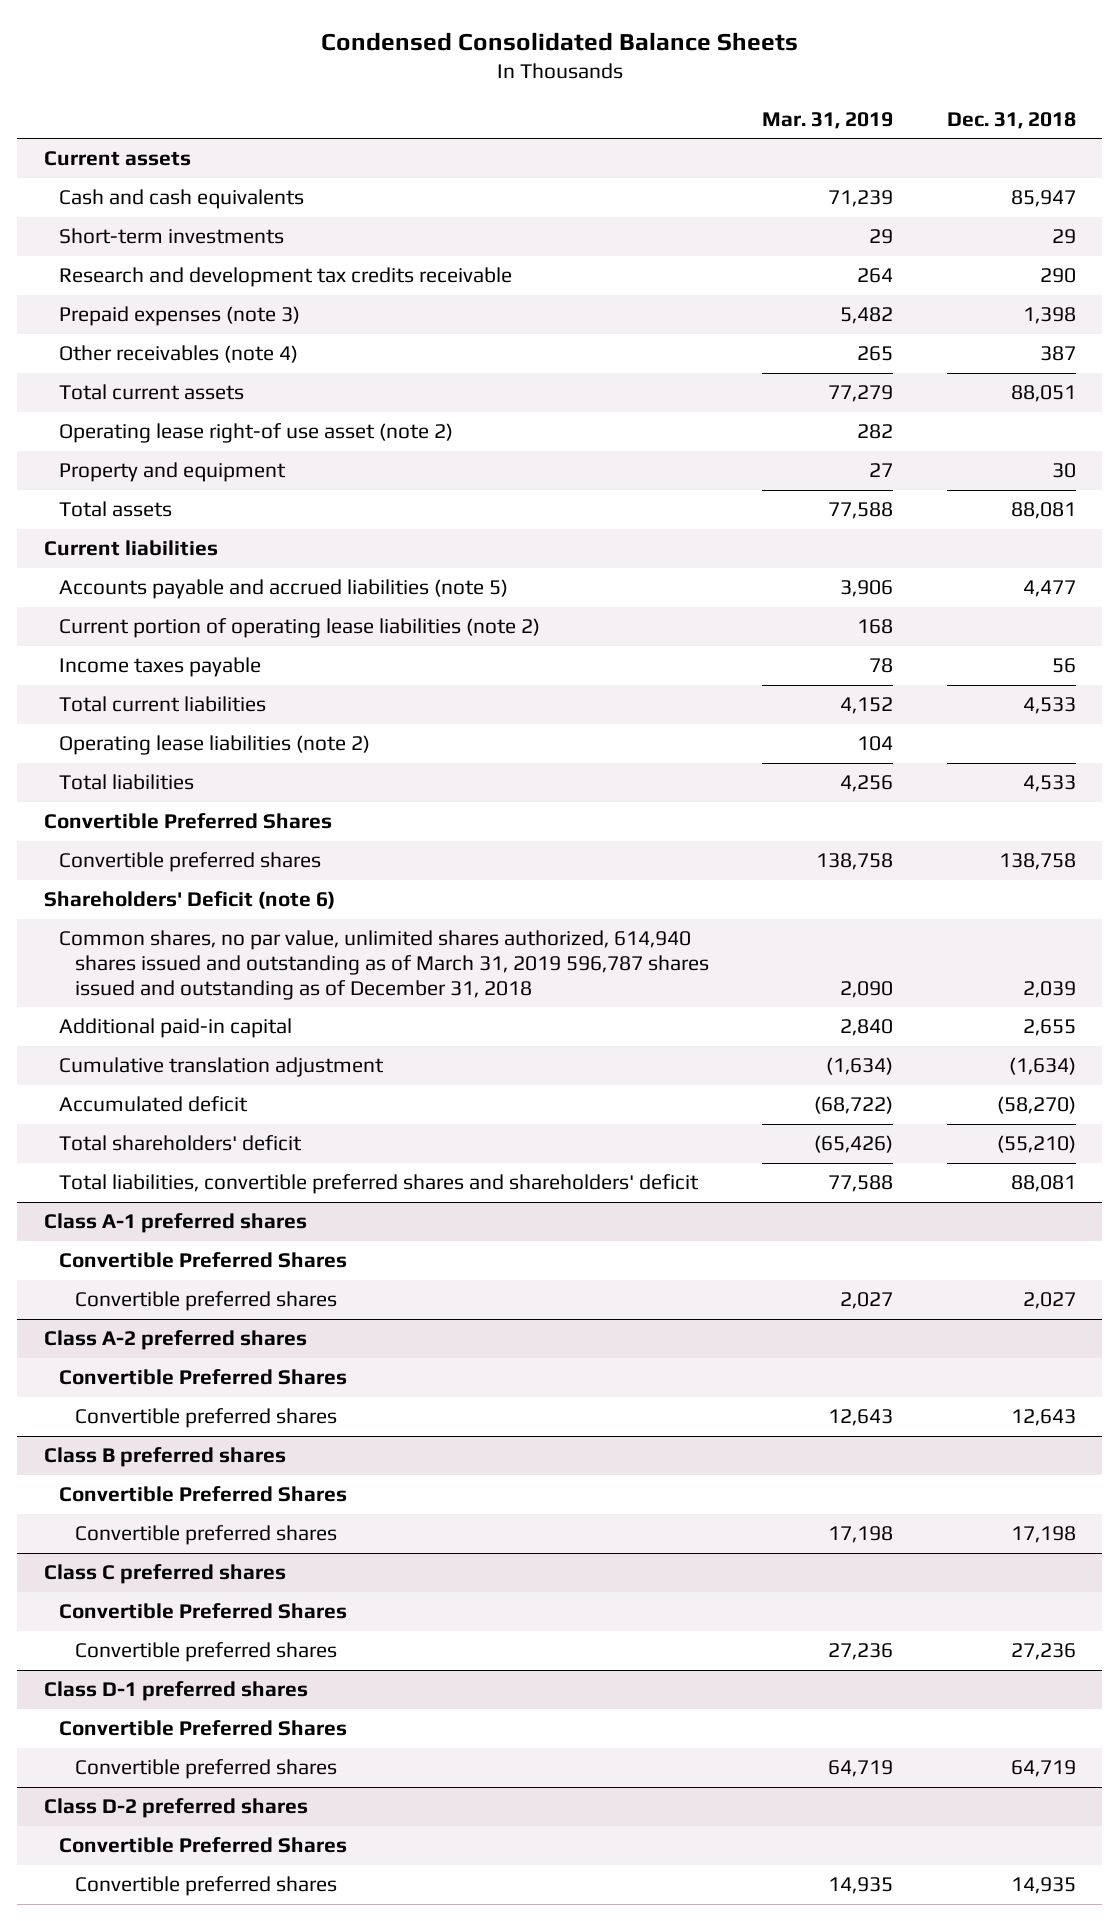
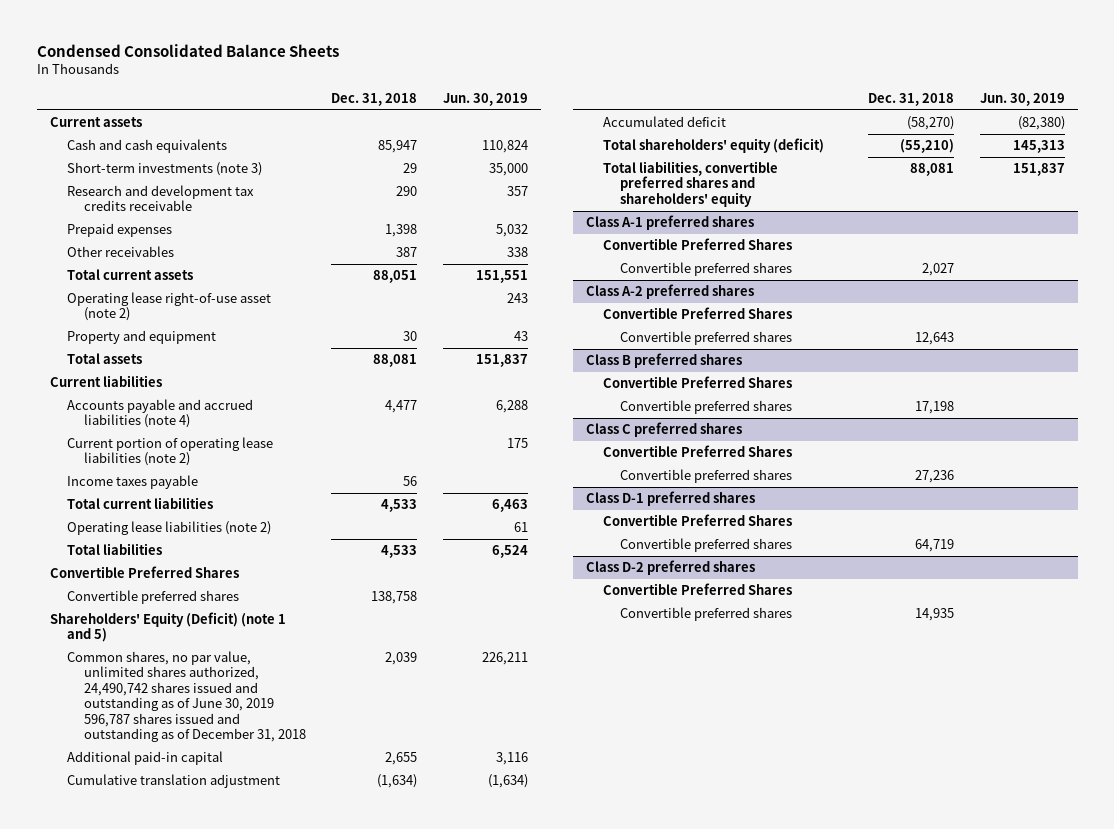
[762,111,894,129] Mar. 31, 2019 -> none
none -> [443,93,529,107] Jun. 30, 2019
[59,228,285,245] Short-term investments -> [66,162,262,177] Short-term investments (note 3)
[59,306,301,327] Prepaid expenses (note 3) -> [66,223,172,238] Prepaid expenses
[59,345,299,364] Other receivables (note 4) -> [66,246,174,258] Other receivables
[59,423,454,444] Operating lease right-of use asset (note 2) -> [66,292,271,322] Operating lease right-of-use asset (note 2)
[59,579,509,600] Accounts payable and accrued liabilities (note 5) -> [66,399,253,429] Accounts payable and accrued liabilities (note 4)
[43,891,335,910] Shareholders' Deficit (note 6) -> [49,612,286,643] Shareholders' Equity (Deficit) (note 1 and 5)
[59,930,709,1000] Common shares, no par value, unlimited shares authorized, 614,940 shares issued and outstanding as of March 31, 2019 596,787 shares issued and outstanding as of December 31, 2018 -> [66,651,306,743] Common shares, no par value, unlimited shares authorized, 24,490,742 shares issued and outstanding as of June 30, 2019 596,787 shares issued and outstanding as of December 31, 2018
[59,1135,303,1152] Total shareholders' deficit -> [603,138,825,154] Total shareholders' equity (deficit)
[59,1174,700,1195] Total liabilities, convertible preferred shares and shareholders' deficit -> [603,161,779,207] Total liabilities, convertible preferred shares and shareholders' equity

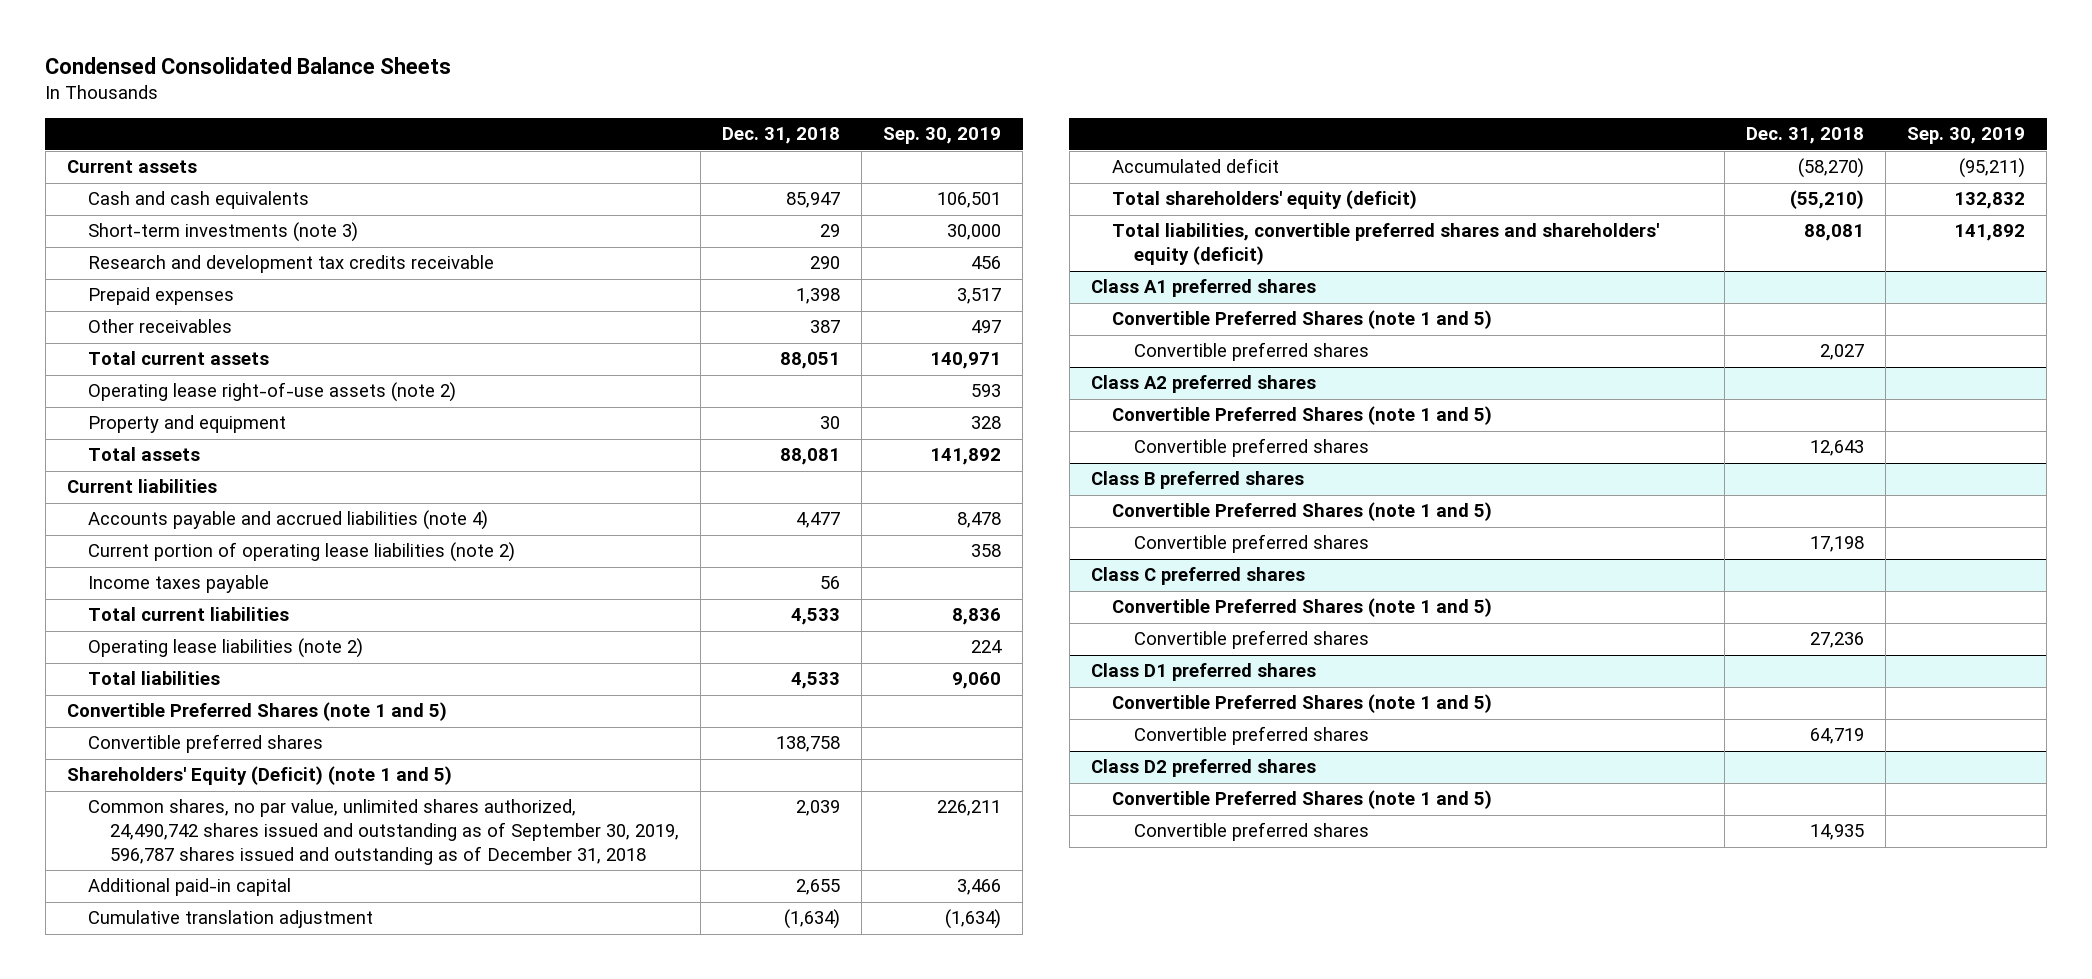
[443,93,529,107] Jun. 30, 2019 -> none
none -> [883,127,1002,145] Sep. 30, 2019
[66,292,271,322] Operating lease right-of-use asset (note 2) -> [88,382,457,403] Operating lease right-of-use assets (note 2)
[49,566,239,579] Convertible Preferred Shares -> [66,702,447,722] Convertible Preferred Shares (note 1 and 5)
[66,651,306,743] Common shares, no par value, unlimited shares authorized, 24,490,742 shares issued and outstanding as of June 30, 2019 596,787 shares issued and outstanding as of December 31, 2018 -> [88,799,680,866] Common shares, no par value, unlimited shares authorized, 24,490,742 shares issued and outstanding as of September 30, 2019, 596,787 shares issued and outstanding as of December 31, 2018
[603,161,779,207] Total liabilities, convertible preferred shares and shareholders' equity -> [1112,223,1660,266] Total liabilities, convertible preferred shares and shareholders' equity (deficit)
[586,215,755,231] Class A-1 preferred shares -> [1090,279,1316,298] Class A1 preferred shares
[603,238,793,251] Convertible Preferred Shares -> [1112,310,1493,330] Convertible Preferred Shares (note 1 and 5)
[586,284,755,300] Class A-2 preferred shares -> [1090,375,1316,394] Class A2 preferred shares
[603,307,793,320] Convertible Preferred Shares -> [1112,406,1493,426] Convertible Preferred Shares (note 1 and 5)
[603,376,793,389] Convertible Preferred Shares -> [1112,502,1493,522] Convertible Preferred Shares (note 1 and 5)
[603,445,793,458] Convertible Preferred Shares -> [1112,598,1493,618] Convertible Preferred Shares (note 1 and 5)
[586,491,756,507] Class D-1 preferred shares -> [1090,663,1316,682] Class D1 preferred shares
[603,514,793,527] Convertible Preferred Shares -> [1112,694,1493,714] Convertible Preferred Shares (note 1 and 5)
[586,560,756,576] Class D-2 preferred shares -> [1090,759,1316,778] Class D2 preferred shares
[603,583,793,596] Convertible Preferred Shares -> [1112,790,1493,810] Convertible Preferred Shares (note 1 and 5)

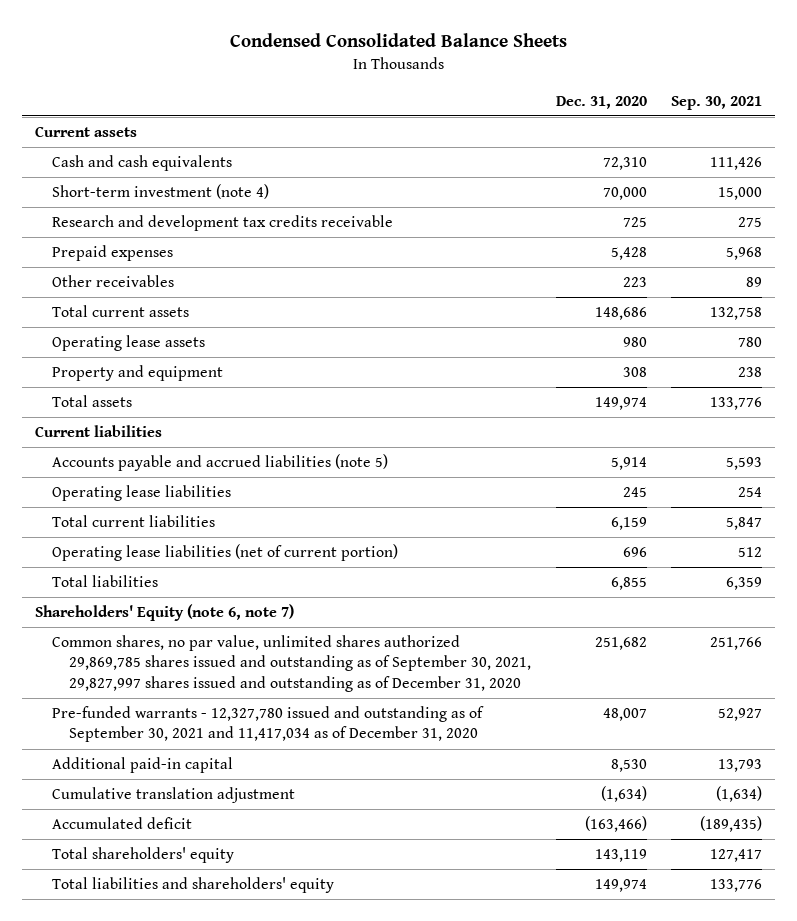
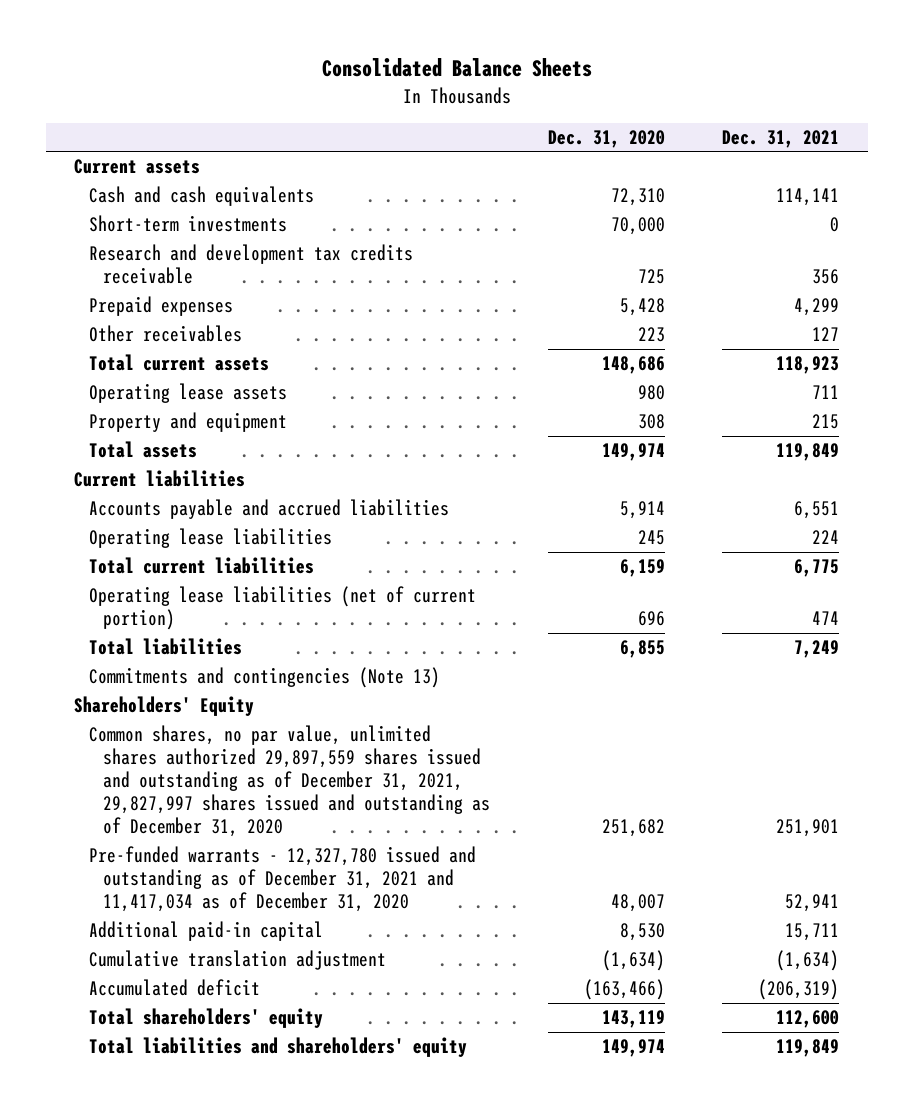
[229,33,567,48] Condensed Consolidated Balance Sheets -> [321,58,592,78] Consolidated Balance Sheets
[671,95,763,110] Sep. 30, 2021 -> none
none -> [722,129,840,148] Dec. 31, 2021
[51,184,269,200] Short-term investment (note 4) -> [88,215,287,233] Short-term investments
[51,454,388,472] Accounts payable and accrued liabilities (note 5) -> [88,499,449,520] Accounts payable and accrued liabilities
none -> [88,667,440,689] Commitments and contingencies (Note 13)
[34,604,294,622] Shareholders' Equity (note 6, note 7) -> [74,696,255,717] Shareholders' Equity
[51,635,531,692] Common shares, no par value, unlimited shares authorized 29,869,785 shares issued and outstanding as of September 30, 2021, 29,827,997 shares issued and outstanding as of December 31, 2020 -> [88,725,491,838] Common shares, no par value, unlimited shares authorized 29,897,559 shares issued and outstanding as of December 31, 2021, 29,827,997 shares issued and outstanding as of December 31, 2020
[51,706,484,743] Pre-funded warrants - 12,327,780 issued and outstanding as of September 30, 2021 and 11,417,034 as of December 31, 2020 -> [88,846,476,913] Pre-funded warrants - 12,327,780 issued and outstanding as of December 31, 2021 and 11,417,034 as of December 31, 2020

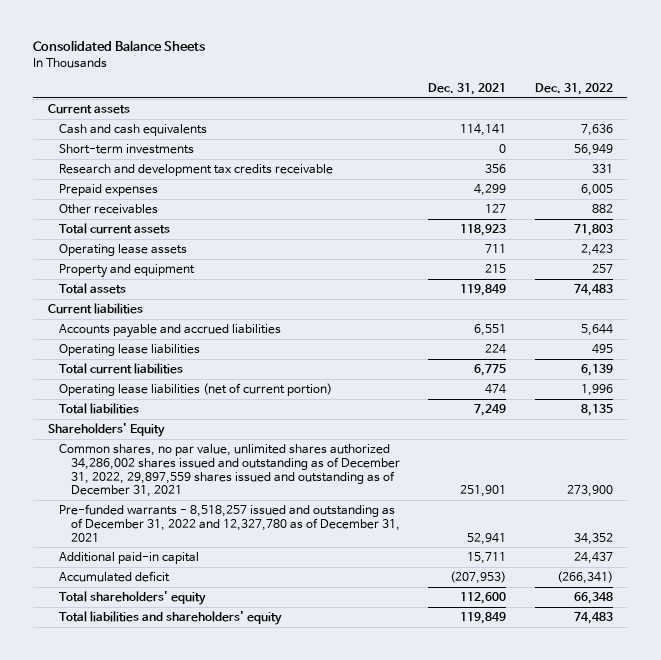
[547,129,665,148] Dec. 31, 2020 -> none
none -> [534,83,613,96] Dec. 31, 2022
[88,667,440,689] Commitments and contingencies (Note 13) -> none
[88,725,491,838] Common shares, no par value, unlimited shares authorized 29,897,559 shares issued and outstanding as of December 31, 2021, 29,827,997 shares issued and outstanding as of December 31, 2020 -> [59,443,400,498] Common shares, no par value, unlimited shares authorized 34,286,002 shares issued and outstanding as of December 31, 2022, 29,897,559 shares issued and outstanding as of December 31, 2021
[88,846,476,913] Pre-funded warrants - 12,327,780 issued and outstanding as of December 31, 2021 and 11,417,034 as of December 31, 2020 -> [59,503,400,542] Pre-funded warrants - 8,518,257 issued and outstanding as of December 31, 2022 and 12,327,780 as of December 31, 2021
[88,950,386,971] Cumulative translation adjustment -> none
[758,979,840,1001] (206,319) -> [450,570,507,584] (207,953)

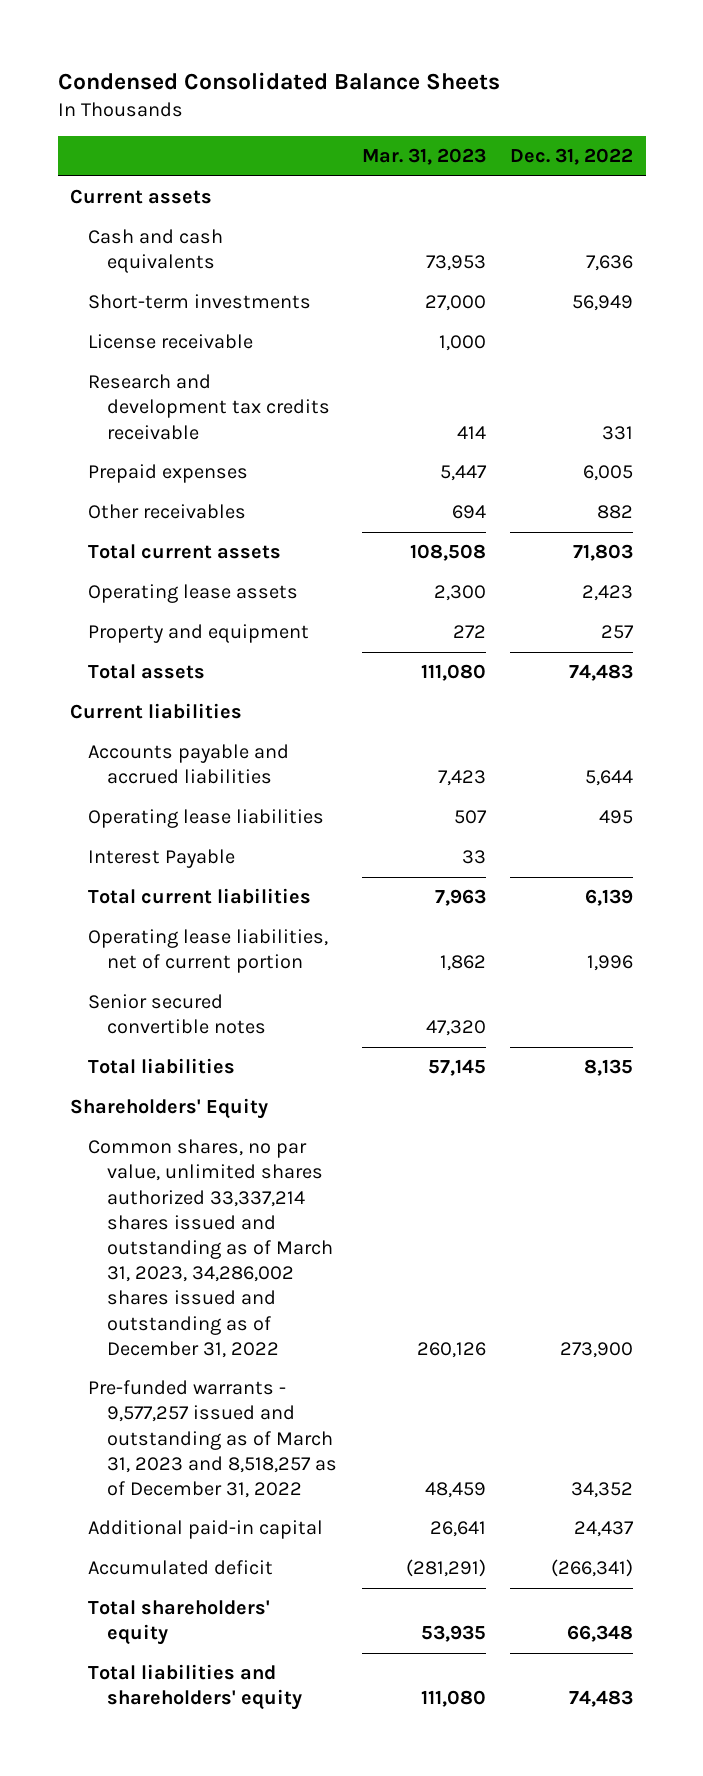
[33,40,206,52] Consolidated Balance Sheets -> [57,71,500,90] Condensed Consolidated Balance Sheets
[428,83,507,96] Dec. 31, 2021 -> none
none -> [361,148,486,166] Mar. 31, 2023
none -> [88,334,254,350] License receivable
none -> [88,849,236,869] Interest Payable
[59,382,333,396] Operating lease liabilities (net of current portion) -> [88,929,329,974] Operating lease liabilities, net of current portion
none -> [88,994,267,1035] Senior secured convertible notes
[59,443,400,498] Common shares, no par value, unlimited shares authorized 34,286,002 shares issued and outstanding as of December 31, 2022, 29,897,559 shares issued and outstanding as of December 31, 2021 -> [88,1139,334,1358] Common shares, no par value, unlimited shares authorized 33,337,214 shares issued and outstanding as of March 31, 2023, 34,286,002 shares issued and outstanding as of December 31, 2022
[59,503,400,542] Pre-funded warrants - 8,518,257 issued and outstanding as of December 31, 2022 and 12,327,780 as of December 31, 2021 -> [88,1380,338,1498] Pre-funded warrants - 9,577,257 issued and outstanding as of March 31, 2023 and 8,518,257 as of December 31, 2022

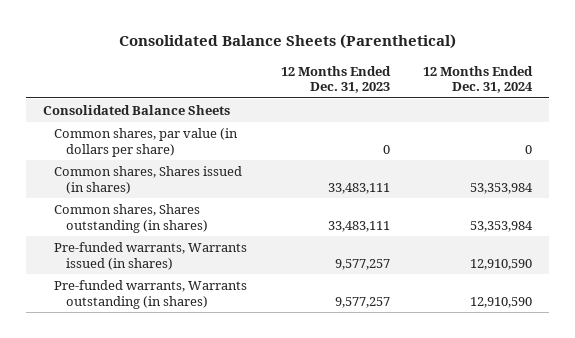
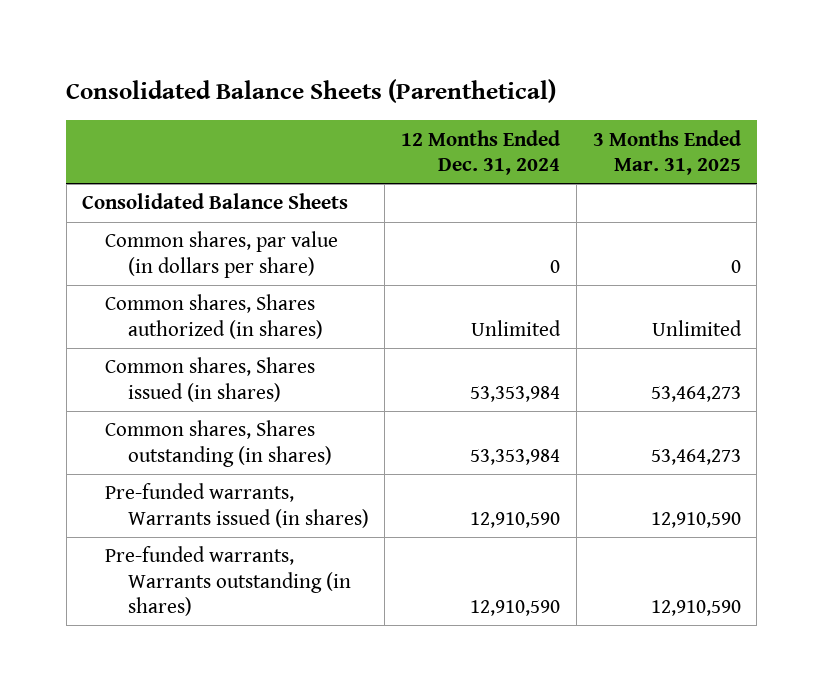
[280,65,391,94] 12 Months Ended Dec. 31, 2023 -> none
none -> [592,129,741,175] 3 Months Ended Mar. 31, 2025
none -> [104,294,323,339] Common shares, Shares authorized (in shares)

